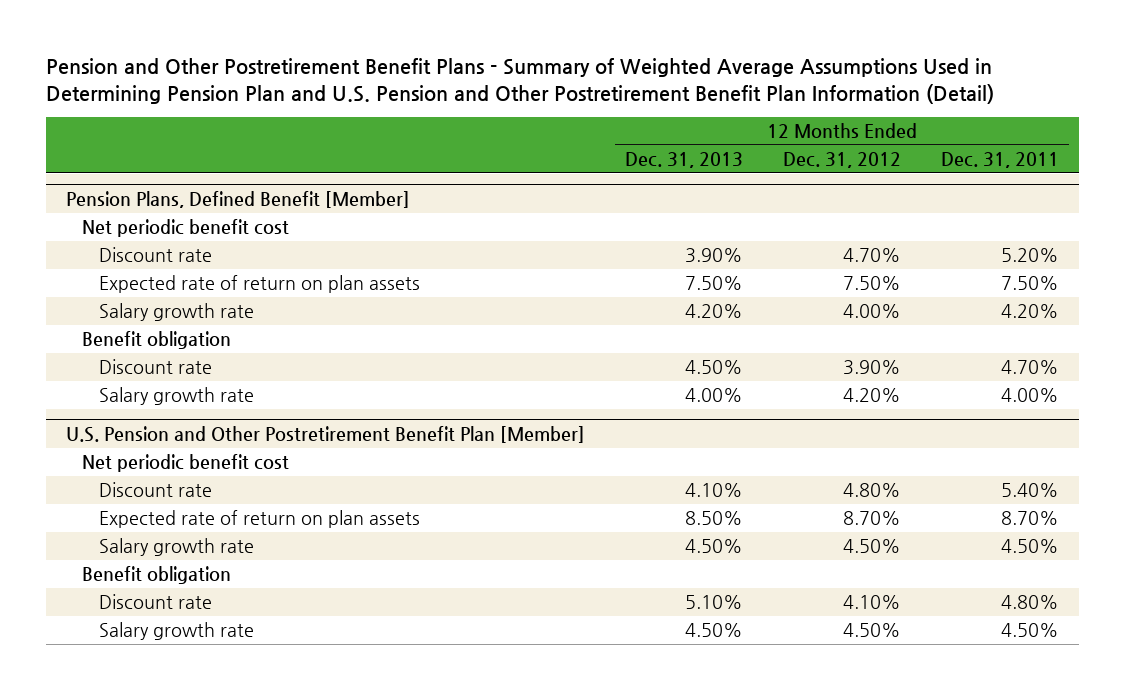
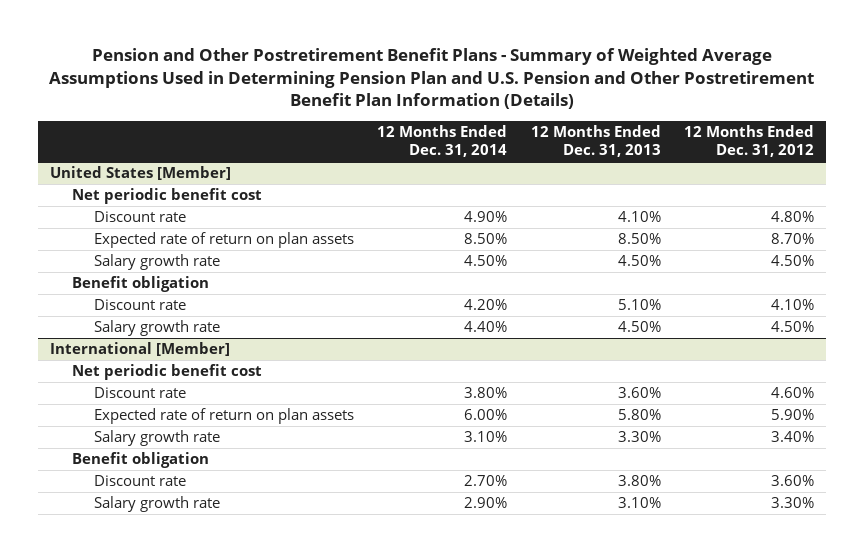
[45,57,994,104] Pension and Other Postretirement Benefit Plans - Summary of Weighted Average Assumptions Used in Determining Pension Plan and U.S. Pension and Other Postretirement Benefit Plan Information (Detail) -> [48,47,814,110] Pension and Other Postretirement Benefit Plans - Summary of Weighted Average Assumptions Used in Determining Pension Plan and U.S. Pension and Other Postretirement Benefit Plan Information (Details)
[941,151,1060,168] Dec. 31, 2011 -> none
none -> [377,125,508,158] 12 Months Ended Dec. 31, 2014
[65,190,410,208] Pension Plans, Defined Benefit [Member] -> none
[82,218,290,237] Net periodic benefit cost -> none
[98,246,212,262] Discount rate -> none
[98,274,420,293] Expected rate of return on plan assets -> none
[98,302,254,321] Salary growth rate -> none
[82,330,232,349] Benefit obligation -> none
[98,358,212,374] Discount rate -> none
[98,386,254,405] Salary growth rate -> none
[65,425,585,443] U.S. Pension and Other Postretirement Benefit Plan [Member] -> none
none -> [49,166,231,181] United States [Member]
none -> [49,342,230,357] International [Member]
none -> [71,364,262,381] Net periodic benefit cost
none -> [93,387,186,399] Discount rate
none -> [93,408,354,425] Expected rate of return on plan assets
none -> [93,430,220,447] Salary growth rate
none -> [71,452,209,469] Benefit obligation
none -> [93,475,186,487] Discount rate
none -> [93,496,220,513] Salary growth rate

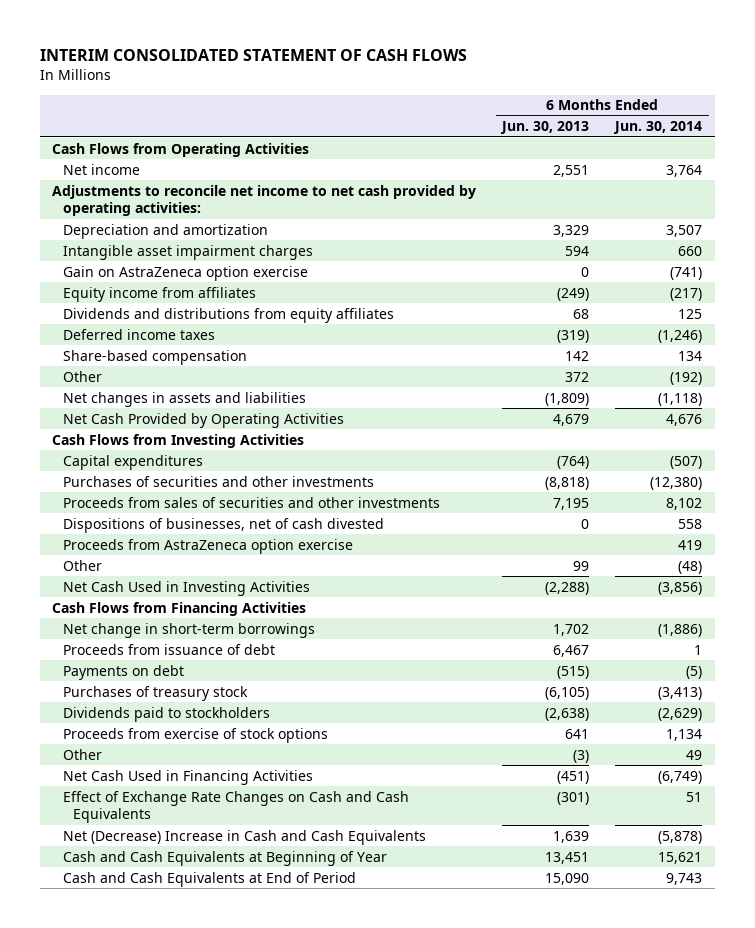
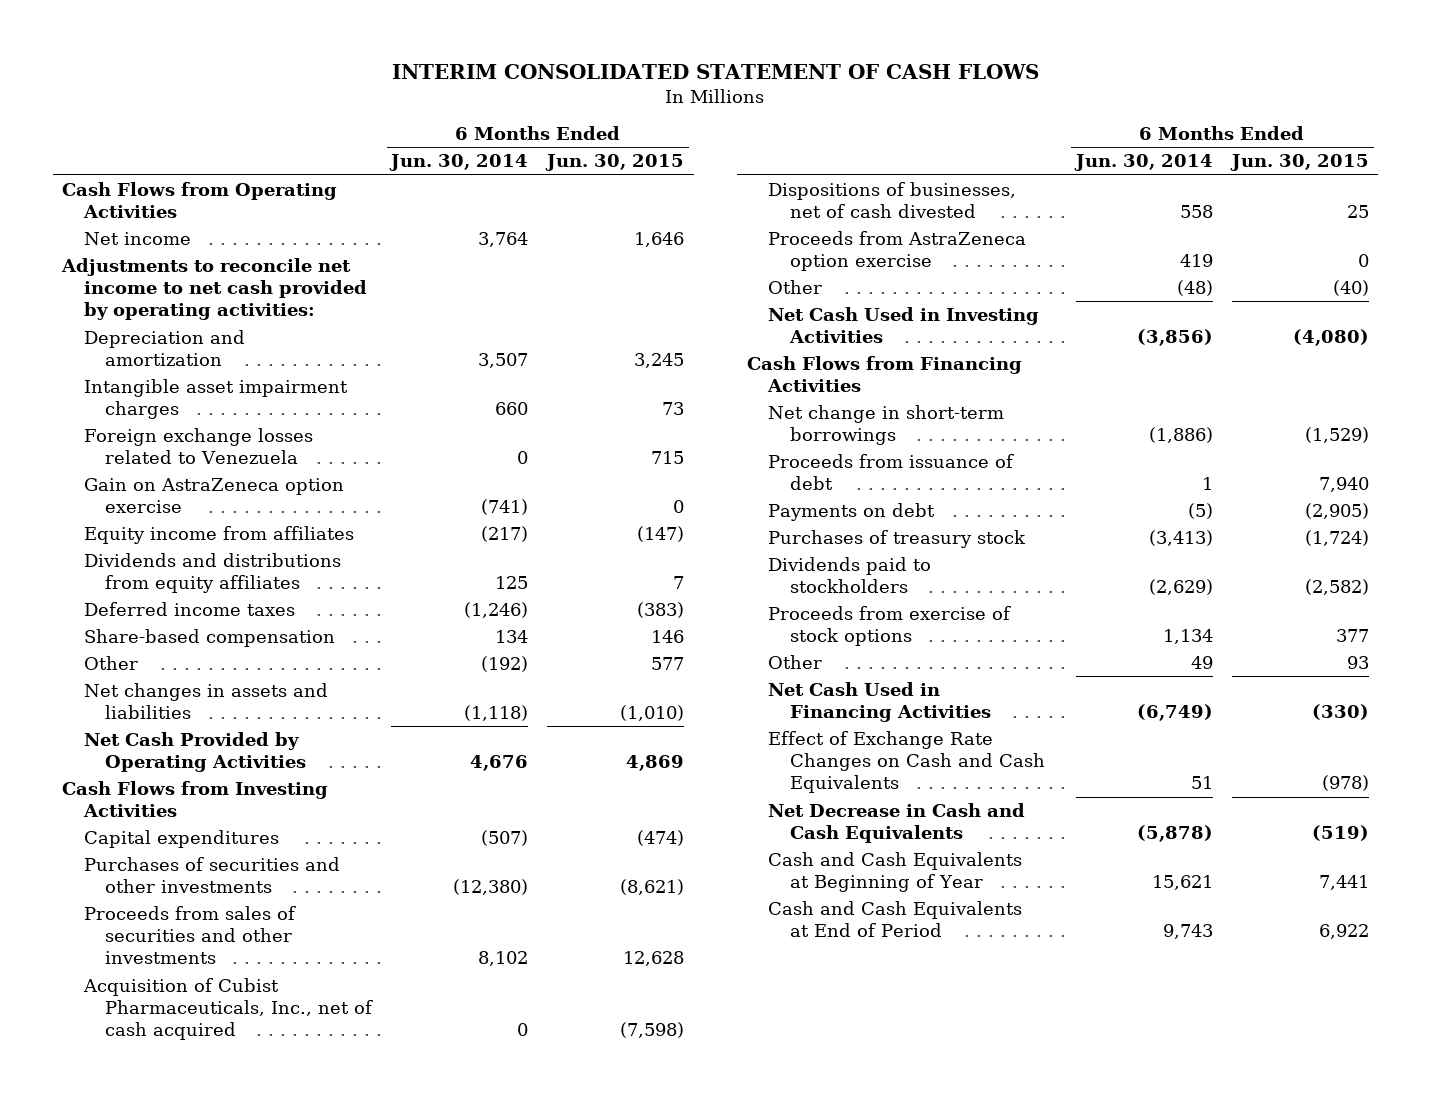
[500,121,590,135] Jun. 30, 2013 -> none
none -> [545,154,685,172] Jun. 30, 2015
none -> [83,427,313,465] Foreign exchange losses related to Venezuela
none -> [82,977,374,1041] Acquisition of Cubist Pharmaceuticals, Inc., net of cash acquired
[62,829,426,845] Net (Decrease) Increase in Cash and Cash Equivalents -> [768,802,1026,844] Net Decrease in Cash and Cash Equivalents

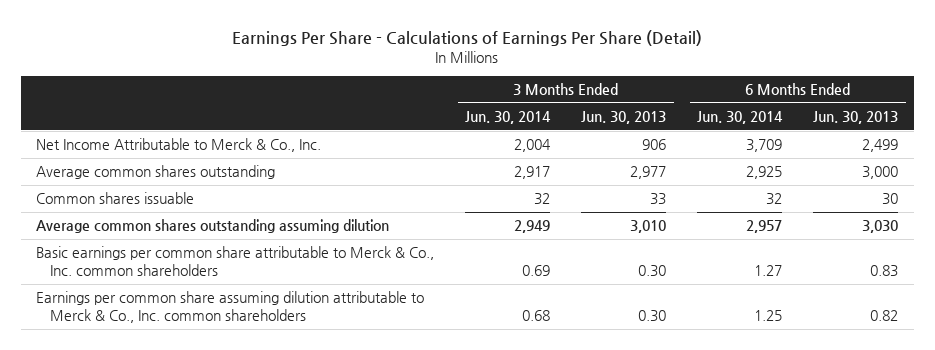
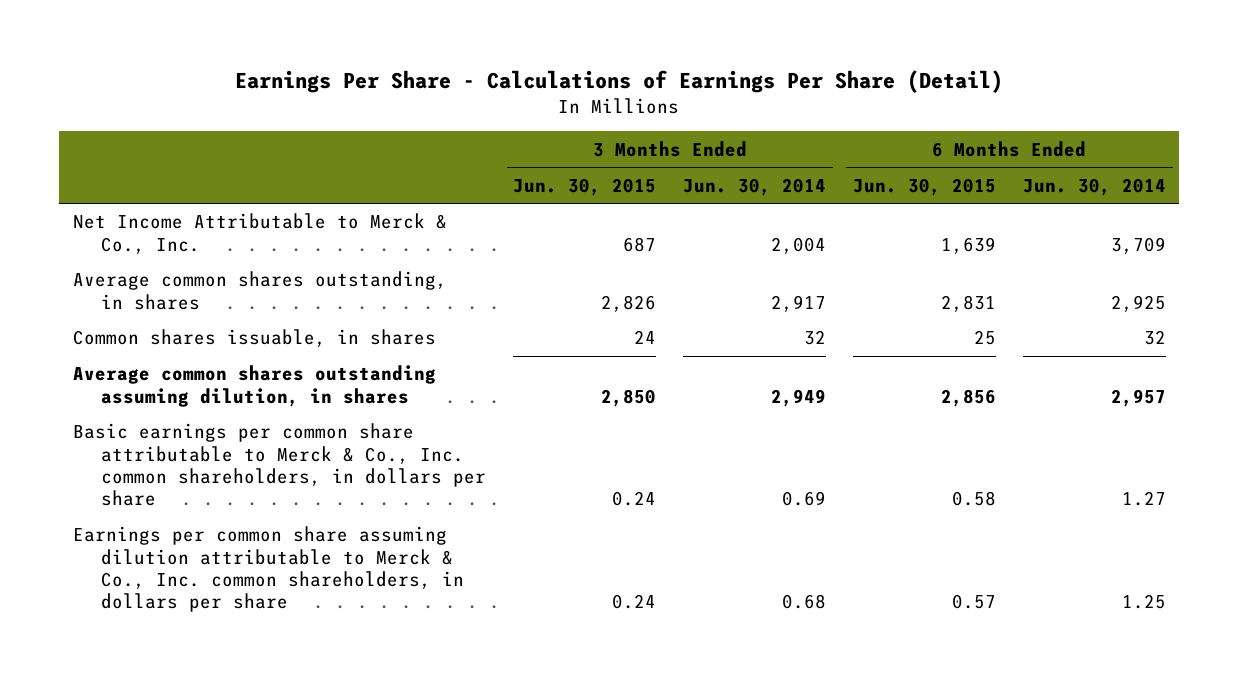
[581,111,667,125] Jun. 30, 2013 -> none
[813,111,899,125] Jun. 30, 2013 -> none
none -> [513,177,657,196] Jun. 30, 2015
none -> [852,177,996,196] Jun. 30, 2015
[36,165,276,180] Average common shares outstanding -> [72,271,447,310] Average common shares outstanding, in shares
[36,192,195,205] Common shares issuable -> [72,329,436,348] Common shares issuable, in shares
[36,219,390,234] Average common shares outstanding assuming dilution -> [72,365,436,407] Average common shares outstanding assuming dilution, in shares
[36,246,435,277] Basic earnings per common share attributable to Merck & Co., Inc. common shareholders -> [72,423,487,507] Basic earnings per common share attributable to Merck & Co., Inc. common shareholders, in dollars per share
[36,291,425,324] Earnings per common share assuming dilution attributable to Merck & Co., Inc. common shareholders -> [72,526,465,613] Earnings per common share assuming dilution attributable to Merck & Co., Inc. common shareholders, in dollars per share

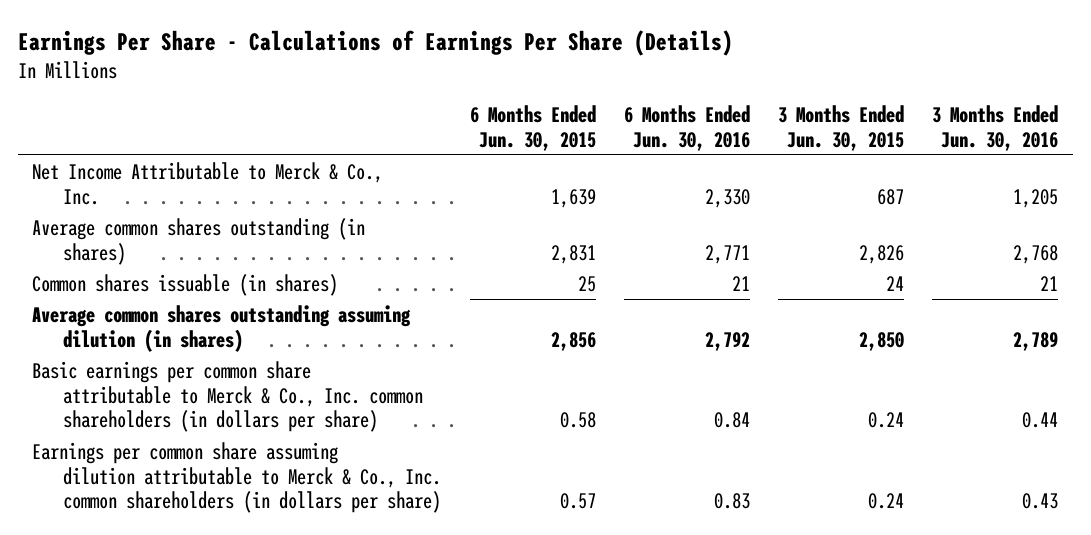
[235,69,1004,93] Earnings Per Share - Calculations of Earnings Per Share (Detail) -> [18,30,734,57] Earnings Per Share - Calculations of Earnings Per Share (Details)
[683,177,827,196] Jun. 30, 2014 -> none
[1022,177,1166,196] Jun. 30, 2014 -> none
none -> [623,104,750,151] 6 Months Ended Jun. 30, 2016
none -> [932,104,1059,151] 3 Months Ended Jun. 30, 2016
[72,271,447,310] Average common shares outstanding, in shares -> [32,217,366,265] Average common shares outstanding (in shares)
[72,329,436,348] Common shares issuable, in shares -> [32,273,339,296] Common shares issuable (in shares)
[72,365,436,407] Average common shares outstanding assuming dilution, in shares -> [32,304,412,352] Average common shares outstanding assuming dilution (in shares)
[72,423,487,507] Basic earnings per common share attributable to Merck & Co., Inc. common shareholders, in dollars per share -> [32,360,424,433] Basic earnings per common share attributable to Merck & Co., Inc. common shareholders (in dollars per share)
[72,526,465,613] Earnings per common share assuming dilution attributable to Merck & Co., Inc. common shareholders, in dollars per share -> [32,441,442,514] Earnings per common share assuming dilution attributable to Merck & Co., Inc. common shareholders (in dollars per share)

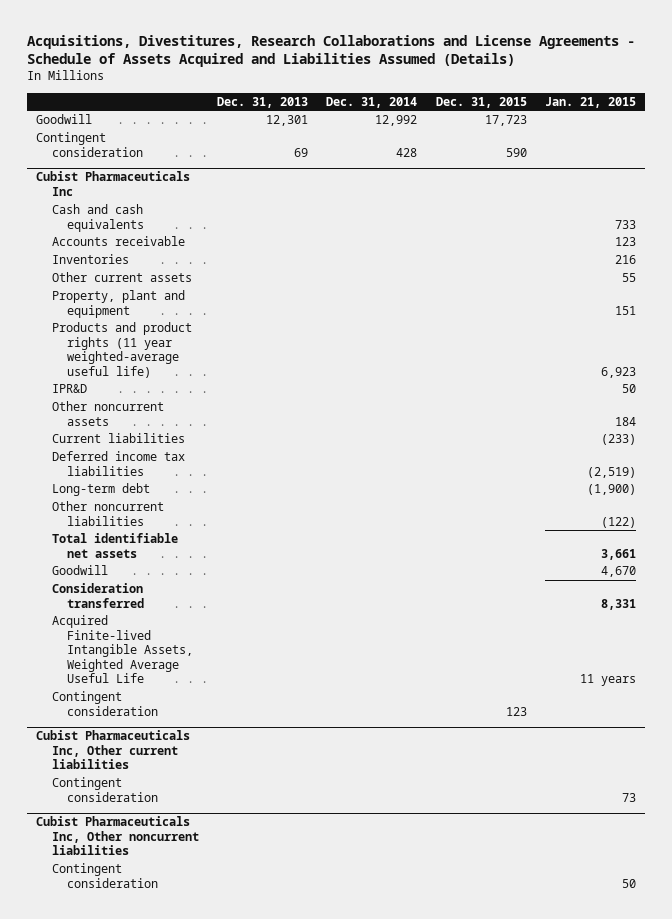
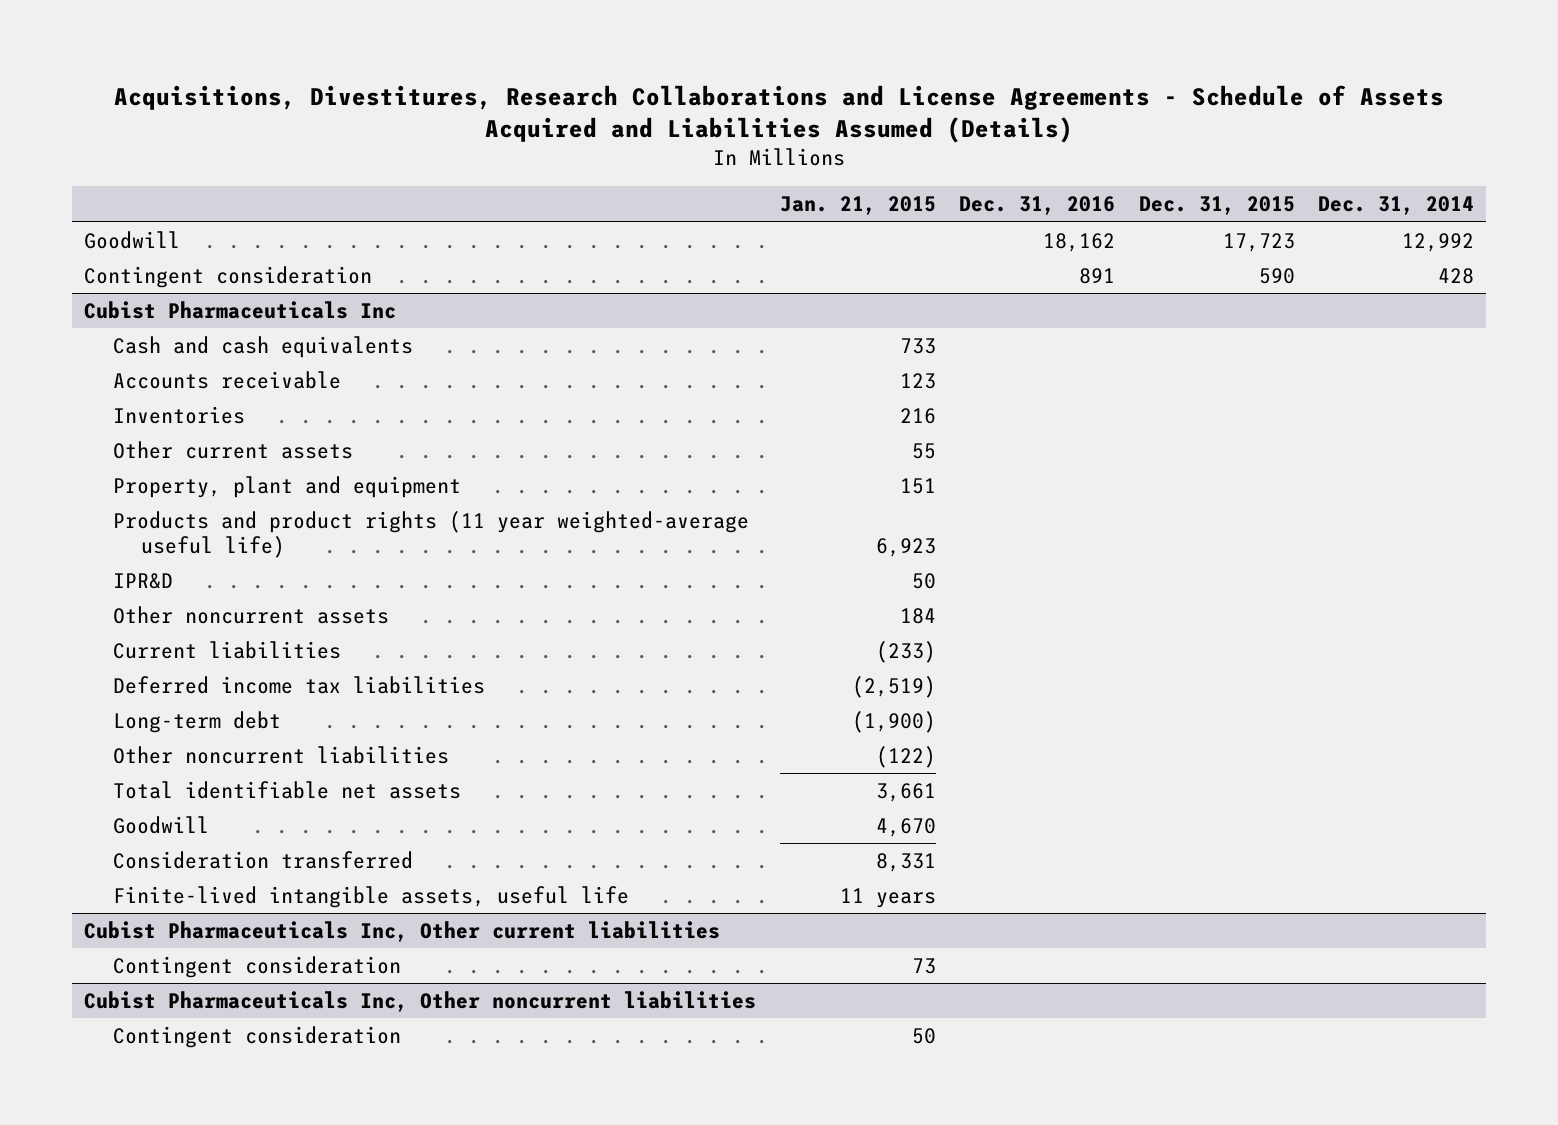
[217,96,309,108] Dec. 31, 2013 -> none
none -> [959,196,1116,216] Dec. 31, 2016
[51,691,159,716] Contingent consideration -> none
[51,615,194,684] Acquired Finite-lived Intangible Assets, Weighted Average Useful Life -> [112,885,629,908] Finite-lived intangible assets, useful life

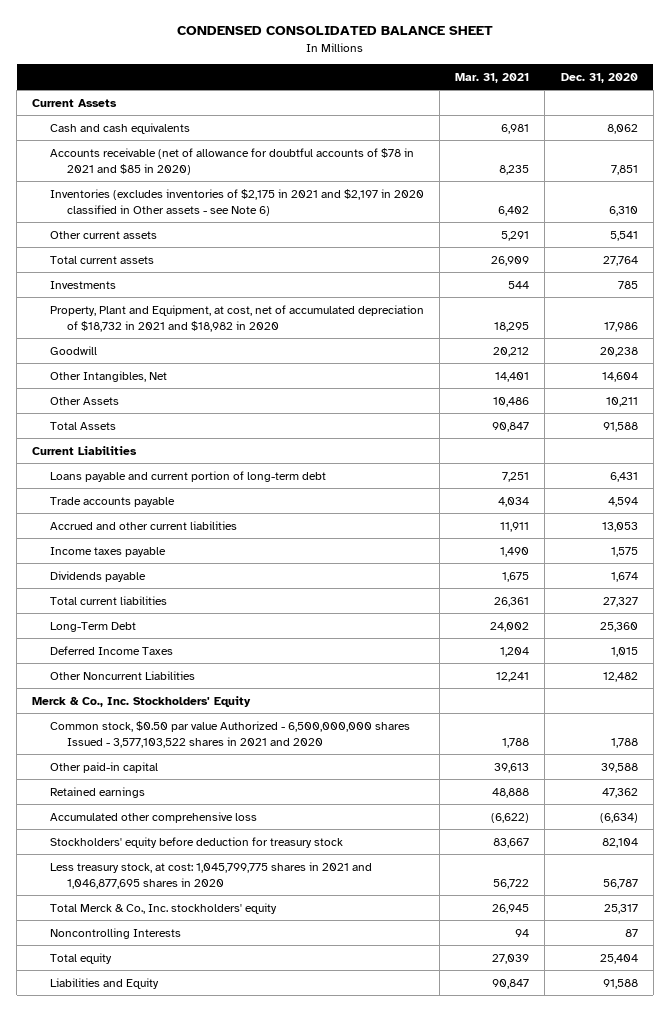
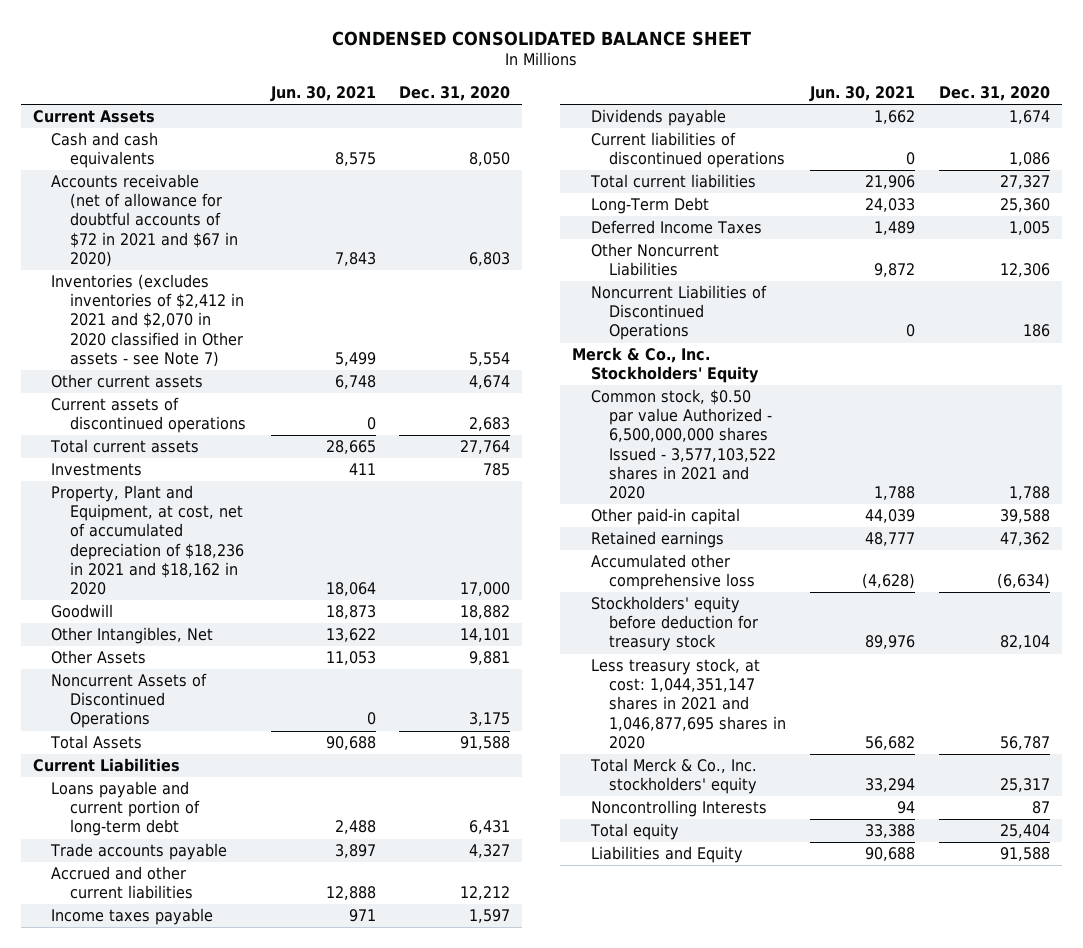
[455,72,530,83] Mar. 31, 2021 -> none
none -> [269,86,376,103] Jun. 30, 2021
[606,123,638,134] 8,062 -> [469,152,511,167] 8,050
[49,147,414,175] Accounts receivable (net of allowance for doubtful accounts of $78 in 2021 and $85 in 2020) -> [51,174,239,267] Accounts receivable (net of allowance for doubtful accounts of $72 in 2021 and $67 in 2020)
[610,164,638,175] 7,851 -> [469,251,511,266] 6,803
[49,188,424,216] Inventories (excludes inventories of $2,175 in 2021 and $2,197 in 2020 classified in Other assets - see Note 6) -> [51,274,245,367] Inventories (excludes inventories of $2,412 in 2021 and $2,070 in 2020 classified in Other assets - see Note 7)
[608,205,638,216] 6,310 -> [469,351,511,366] 5,554
[609,230,638,241] 5,541 -> [469,375,511,390] 4,674
none -> [51,397,247,434] Current assets of discontinued operations
[49,304,424,332] Property, Plant and Equipment, at cost, net of accumulated depreciation of $18,732 in 2021 and $18,982 in 2020 -> [51,485,245,595] Property, Plant and Equipment, at cost, net of accumulated depreciation of $18,236 in 2021 and $18,162 in 2020
[603,321,638,332] 17,986 -> [460,581,511,596] 17,000
[599,346,638,357] 20,238 -> [460,605,511,620] 18,882
[601,371,638,382] 14,604 -> [460,628,511,643] 14,101
[605,396,638,407] 10,211 -> [469,651,511,666] 9,881
none -> [51,673,208,729] Noncurrent Assets of Discontinued Operations
[607,496,638,507] 4,594 -> [469,844,511,859] 4,327
[601,521,638,532] 13,053 -> [460,886,511,901] 12,212
[610,546,638,557] 1,575 -> [469,909,511,924] 1,597
none -> [590,132,786,169] Current liabilities of discontinued operations
[610,646,638,657] 1,015 -> [1008,221,1050,236] 1,005
[602,671,638,682] 12,482 -> [999,263,1050,278] 12,306
none -> [590,285,767,341] Noncurrent Liabilities of Discontinued Operations
[49,861,372,889] Less treasury stock, at cost: 1,045,799,775 shares in 2021 and 1,046,877,695 shares in 2020 -> [590,658,787,749] Less treasury stock, at cost: 1,044,351,147 shares in 2021 and 1,046,877,695 shares in 2020

